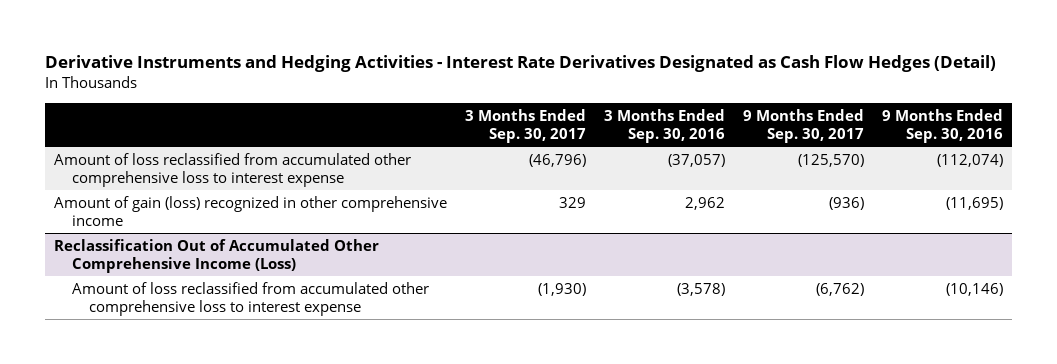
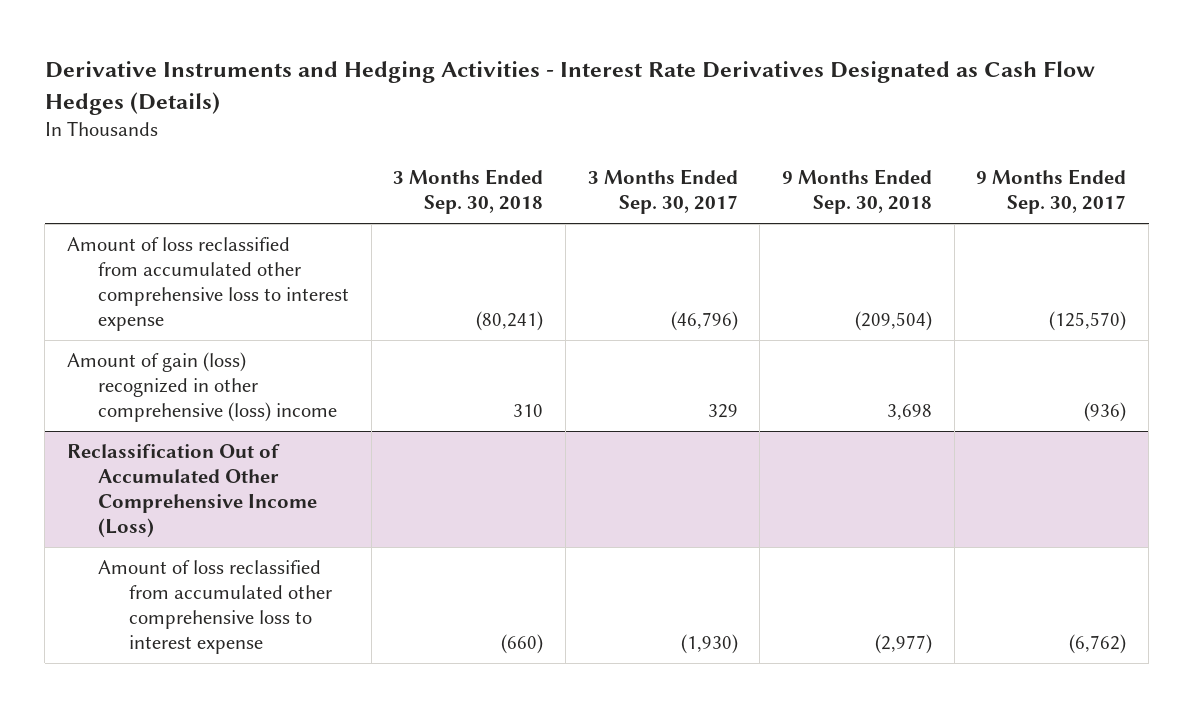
[45,55,997,73] Derivative Instruments and Hedging Activities - Interest Rate Derivatives Designated as Cash Flow Hedges (Detail) -> [44,60,1095,115] Derivative Instruments and Hedging Activities - Interest Rate Derivatives Designated as Cash Flow Hedges (Details)
[604,108,726,143] 3 Months Ended Sep. 30, 2016 -> none
[882,108,1004,143] 9 Months Ended Sep. 30, 2016 -> none
none -> [393,169,544,215] 3 Months Ended Sep. 30, 2018
none -> [782,169,933,215] 9 Months Ended Sep. 30, 2018
[54,195,448,226] Amount of gain (loss) recognized in other comprehensive income -> [67,352,338,423] Amount of gain (loss) recognized in other comprehensive (loss) income

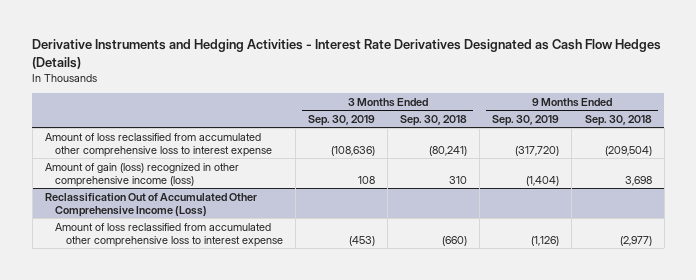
[587,169,738,215] 3 Months Ended Sep. 30, 2017 -> none
[976,169,1127,215] 9 Months Ended Sep. 30, 2017 -> none
none -> [307,114,375,126] Sep. 30, 2019
none -> [492,114,560,126] Sep. 30, 2019
[67,352,338,423] Amount of gain (loss) recognized in other comprehensive (loss) income -> [44,162,239,187] Amount of gain (loss) recognized in other comprehensive income (loss)

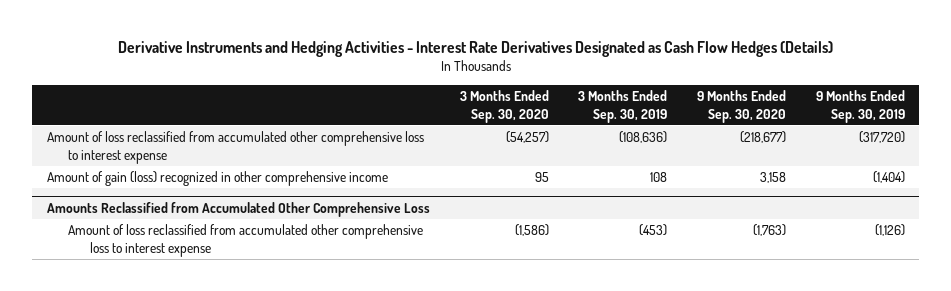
[400,114,468,126] Sep. 30, 2018 -> none
[584,114,652,126] Sep. 30, 2018 -> none
none -> [459,89,549,123] 3 Months Ended Sep. 30, 2020
none -> [696,89,786,123] 9 Months Ended Sep. 30, 2020
[44,162,239,187] Amount of gain (loss) recognized in other comprehensive income (loss) -> [46,171,388,187] Amount of gain (loss) recognized in other comprehensive income
[44,192,257,217] Reclassification Out of Accumulated Other Comprehensive Income (Loss) -> [46,201,430,217] Amounts Reclassified from Accumulated Other Comprehensive Loss

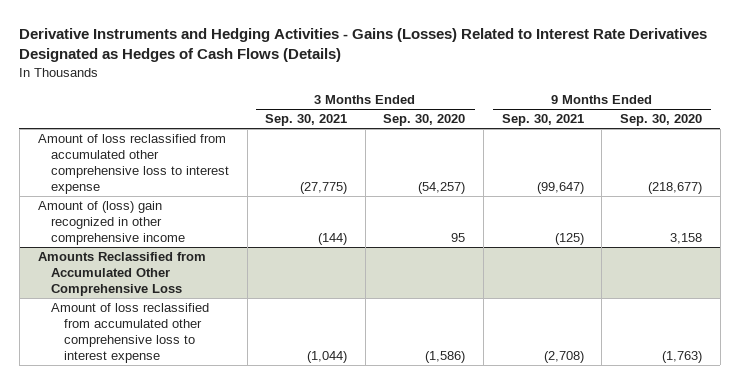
[117,41,833,58] Derivative Instruments and Hedging Activities - Interest Rate Derivatives Designated as Cash Flow Hedges (Details) -> [19,28,708,63] Derivative Instruments and Hedging Activities - Gains (Losses) Related to Interest Rate Derivatives Designated as Hedges of Cash Flows (Details)
[578,89,668,123] 3 Months Ended Sep. 30, 2019 -> none
[815,89,905,123] 9 Months Ended Sep. 30, 2019 -> none
none -> [265,114,348,127] Sep. 30, 2021
none -> [501,114,584,127] Sep. 30, 2021
[46,171,388,187] Amount of gain (loss) recognized in other comprehensive income -> [37,201,185,245] Amount of (loss) gain recognized in other comprehensive income

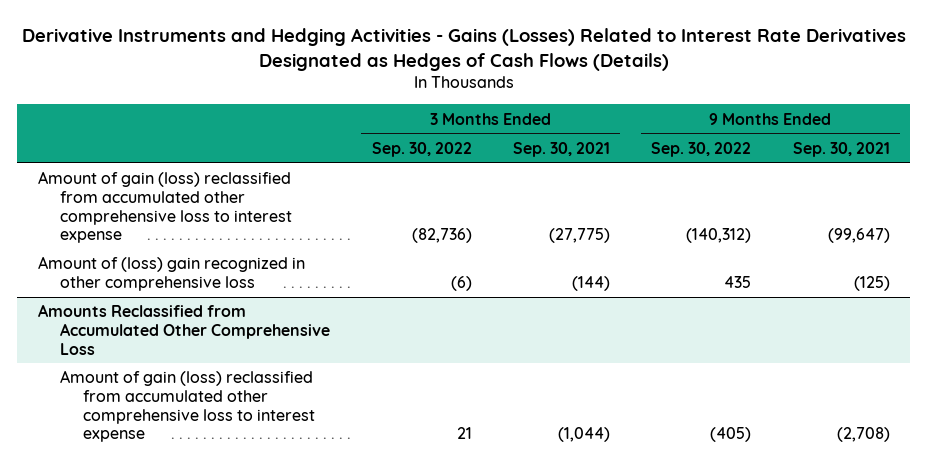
[383,114,466,127] Sep. 30, 2020 -> none
[620,114,703,127] Sep. 30, 2020 -> none
none -> [371,141,472,157] Sep. 30, 2022
none -> [651,141,752,157] Sep. 30, 2022
[37,134,229,194] Amount of loss reclassified from accumulated other comprehensive loss to interest expense -> [37,171,293,244] Amount of gain (loss) reclassified from accumulated other comprehensive loss to interest expense
[37,201,185,245] Amount of (loss) gain recognized in other comprehensive income -> [37,256,305,291] Amount of (loss) gain recognized in other comprehensive loss
[50,303,209,363] Amount of loss reclassified from accumulated other comprehensive loss to interest expense -> [60,370,315,443] Amount of gain (loss) reclassified from accumulated other comprehensive loss to interest expense

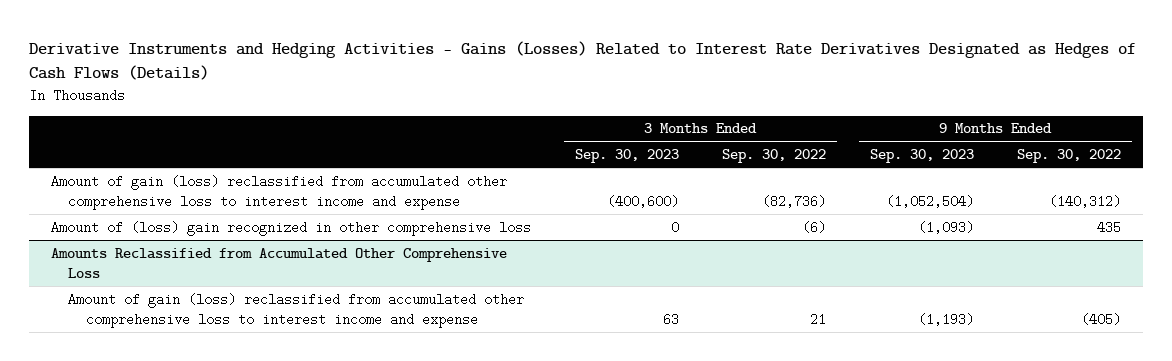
[513,141,611,157] Sep. 30, 2021 -> none
[792,141,890,157] Sep. 30, 2021 -> none
none -> [574,149,679,164] Sep. 30, 2023
none -> [869,149,974,164] Sep. 30, 2023
[37,171,293,244] Amount of gain (loss) reclassified from accumulated other comprehensive loss to interest expense -> [51,174,508,210] Amount of gain (loss) reclassified from accumulated other comprehensive loss to interest income and expense
[60,370,315,443] Amount of gain (loss) reclassified from accumulated other comprehensive loss to interest expense -> [68,292,525,328] Amount of gain (loss) reclassified from accumulated other comprehensive loss to interest income and expense

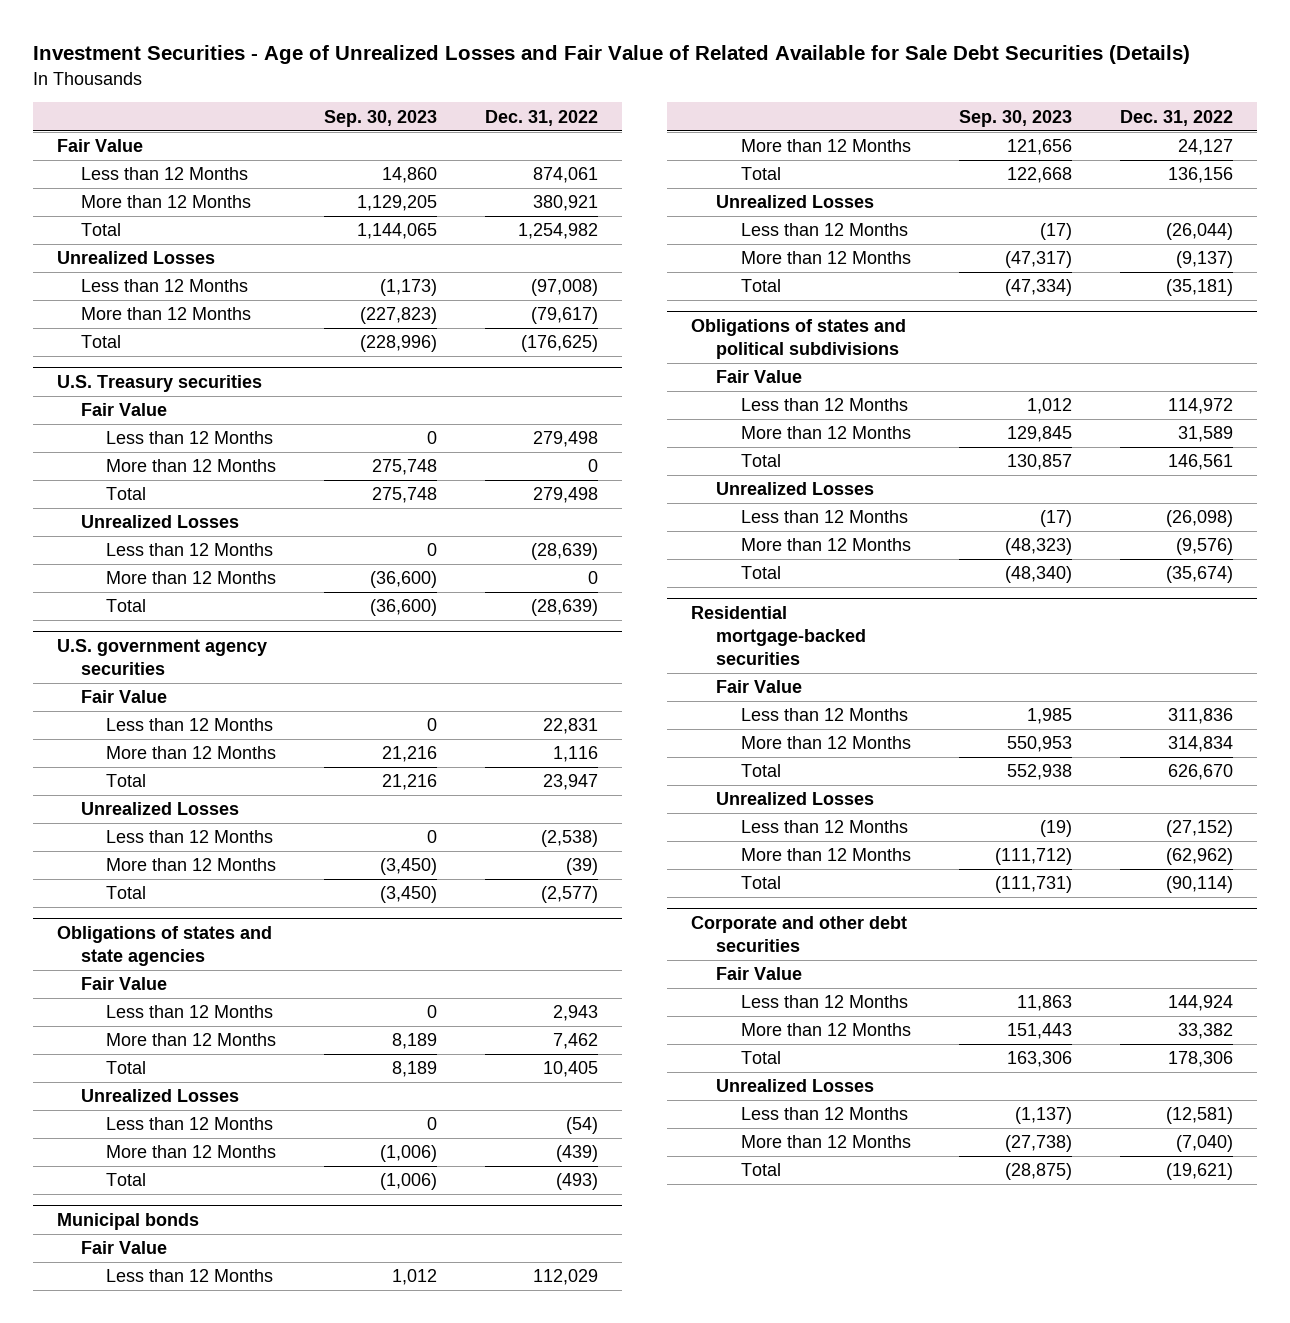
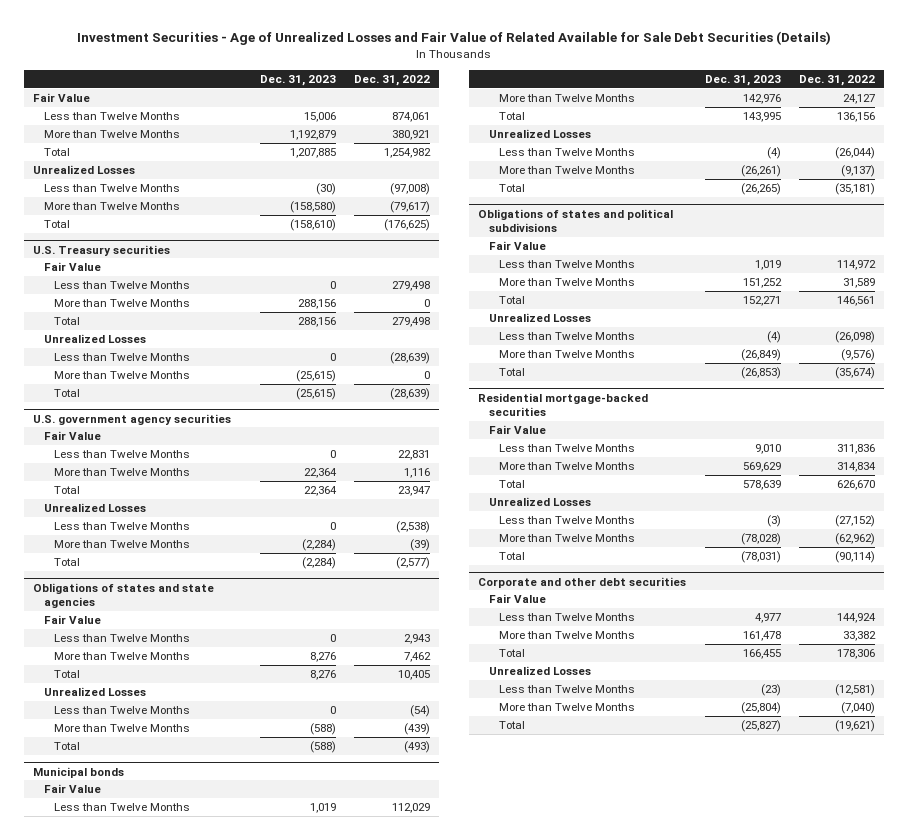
[324,109,438,127] Sep. 30, 2023 -> none
none -> [259,74,336,86] Dec. 31, 2023
[81,167,249,181] Less than 12 Months -> [43,112,180,121] Less than Twelve Months
[81,195,252,209] More than 12 Months -> [43,130,180,139] More than Twelve Months
[81,279,249,293] Less than 12 Months -> [43,184,180,193] Less than Twelve Months
[81,307,252,321] More than 12 Months -> [43,202,180,211] More than Twelve Months
[106,431,274,445] Less than 12 Months -> [54,281,191,290] Less than Twelve Months
[106,459,277,473] More than 12 Months -> [54,299,191,308] More than Twelve Months
[106,543,274,557] Less than 12 Months -> [54,353,191,362] Less than Twelve Months
[106,571,277,585] More than 12 Months -> [54,371,191,380] More than Twelve Months
[106,718,274,732] Less than 12 Months -> [54,450,191,459] Less than Twelve Months
[106,746,277,760] More than 12 Months -> [54,468,191,477] More than Twelve Months
[106,830,274,844] Less than 12 Months -> [54,522,191,531] Less than Twelve Months
[106,858,277,872] More than 12 Months -> [54,540,191,549] More than Twelve Months
[106,1005,274,1019] Less than 12 Months -> [54,634,191,643] Less than Twelve Months
[106,1033,277,1047] More than 12 Months -> [54,652,191,661] More than Twelve Months
[106,1117,274,1131] Less than 12 Months -> [54,706,191,715] Less than Twelve Months
[106,1145,277,1159] More than 12 Months -> [54,724,191,733] More than Twelve Months
[106,1269,274,1283] Less than 12 Months -> [54,803,191,812] Less than Twelve Months
[740,139,911,153] More than 12 Months -> [499,94,636,103] More than Twelve Months
[740,223,908,237] Less than 12 Months -> [499,148,636,157] Less than Twelve Months
[740,251,911,265] More than 12 Months -> [499,166,636,175] More than Twelve Months
[740,398,908,412] Less than 12 Months -> [499,260,636,269] Less than Twelve Months
[740,426,911,440] More than 12 Months -> [499,278,636,287] More than Twelve Months
[740,510,908,524] Less than 12 Months -> [499,332,636,341] Less than Twelve Months
[740,538,911,552] More than 12 Months -> [499,350,636,359] More than Twelve Months
[740,708,908,722] Less than 12 Months -> [499,444,636,453] Less than Twelve Months
[740,736,911,750] More than 12 Months -> [499,462,636,471] More than Twelve Months
[740,820,908,834] Less than 12 Months -> [499,516,636,525] Less than Twelve Months
[740,848,911,862] More than 12 Months -> [499,534,636,543] More than Twelve Months
[740,995,908,1009] Less than 12 Months -> [499,613,636,622] Less than Twelve Months
[740,1023,911,1037] More than 12 Months -> [499,631,636,640] More than Twelve Months
[740,1107,908,1121] Less than 12 Months -> [499,685,636,694] Less than Twelve Months
[740,1135,911,1149] More than 12 Months -> [499,703,636,712] More than Twelve Months

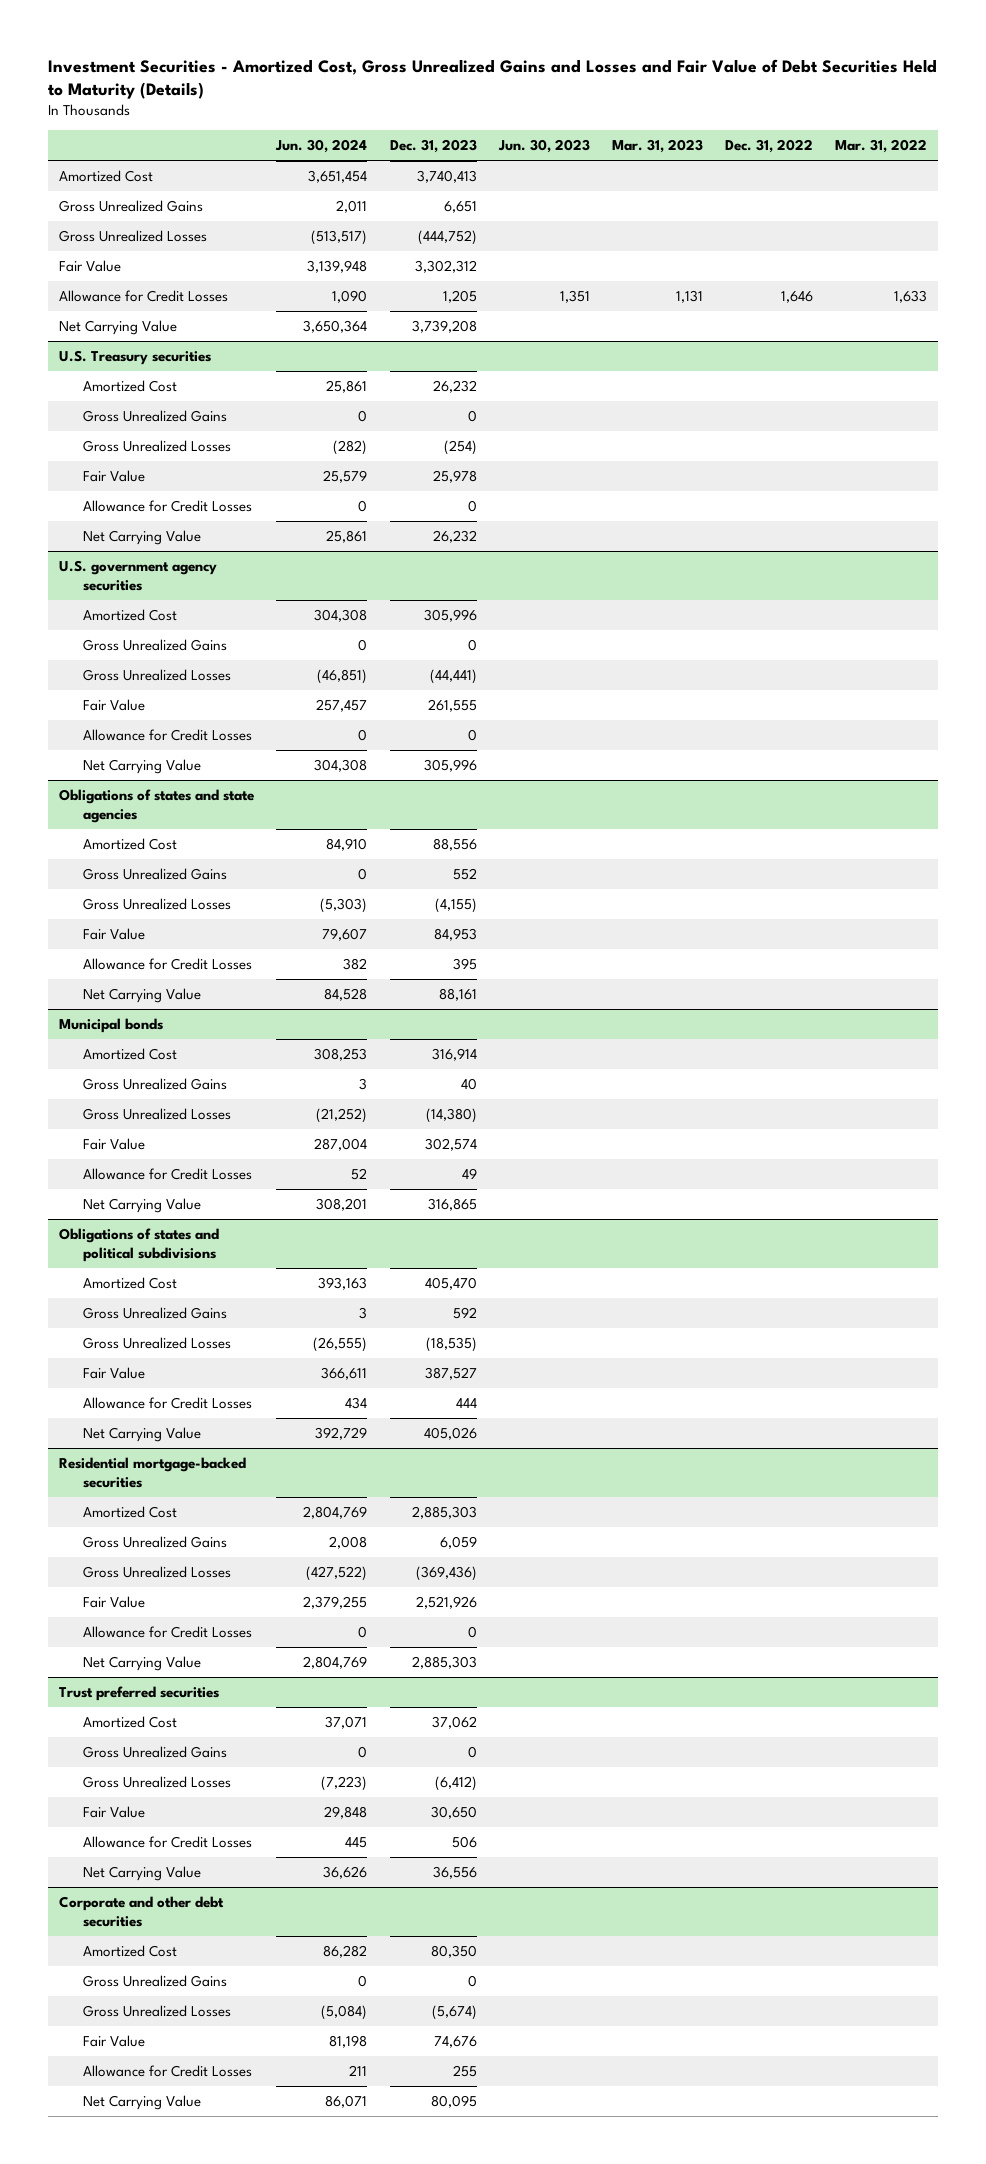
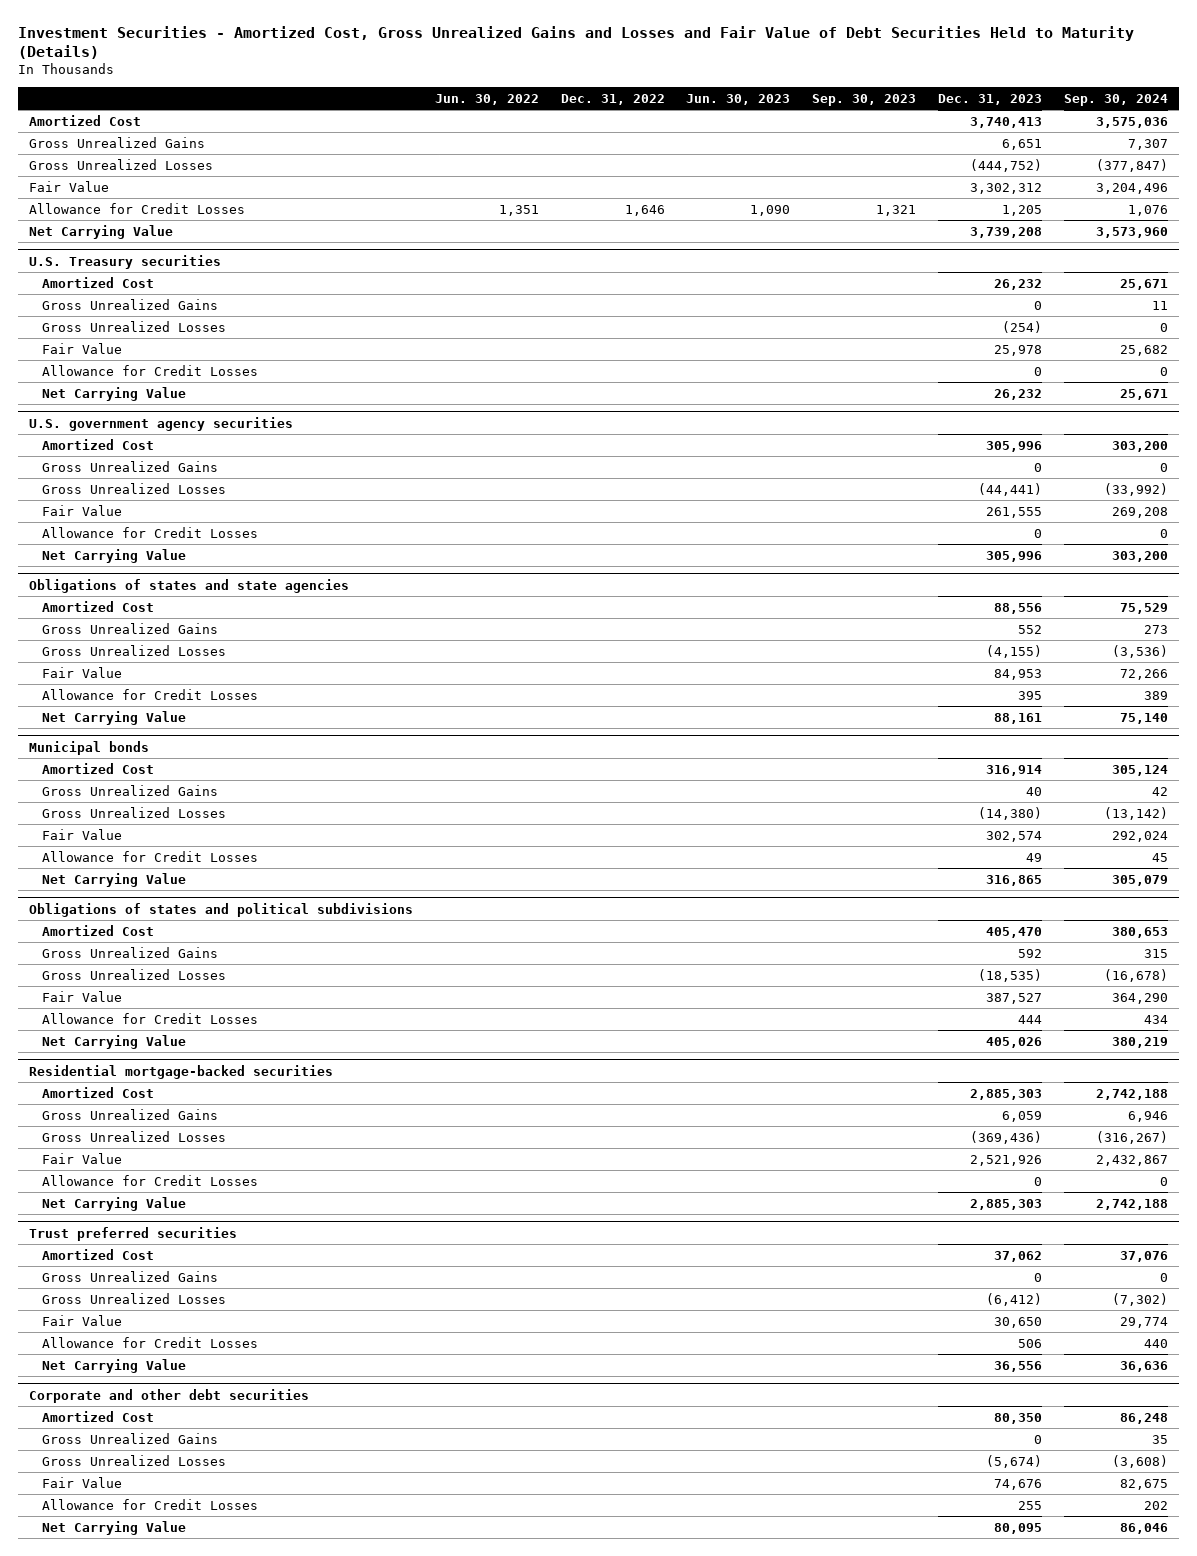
[275,139,368,154] Jun. 30, 2024 -> none
[611,139,703,154] Mar. 31, 2023 -> none
[835,139,928,154] Mar. 31, 2022 -> none
none -> [434,93,539,105] Jun. 30, 2022
none -> [812,93,917,106] Sep. 30, 2023
none -> [1063,93,1168,106] Sep. 30, 2024
[559,290,590,304] 1,351 -> [750,204,791,216] 1,090

